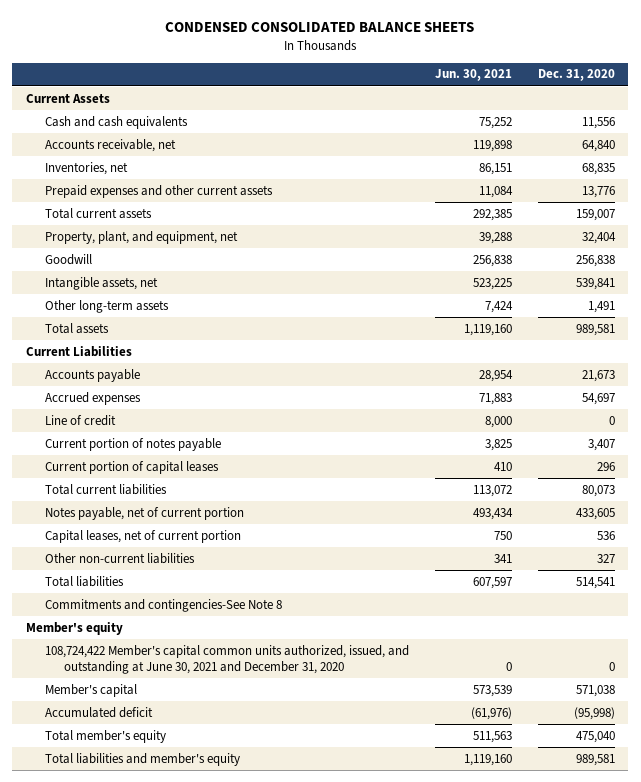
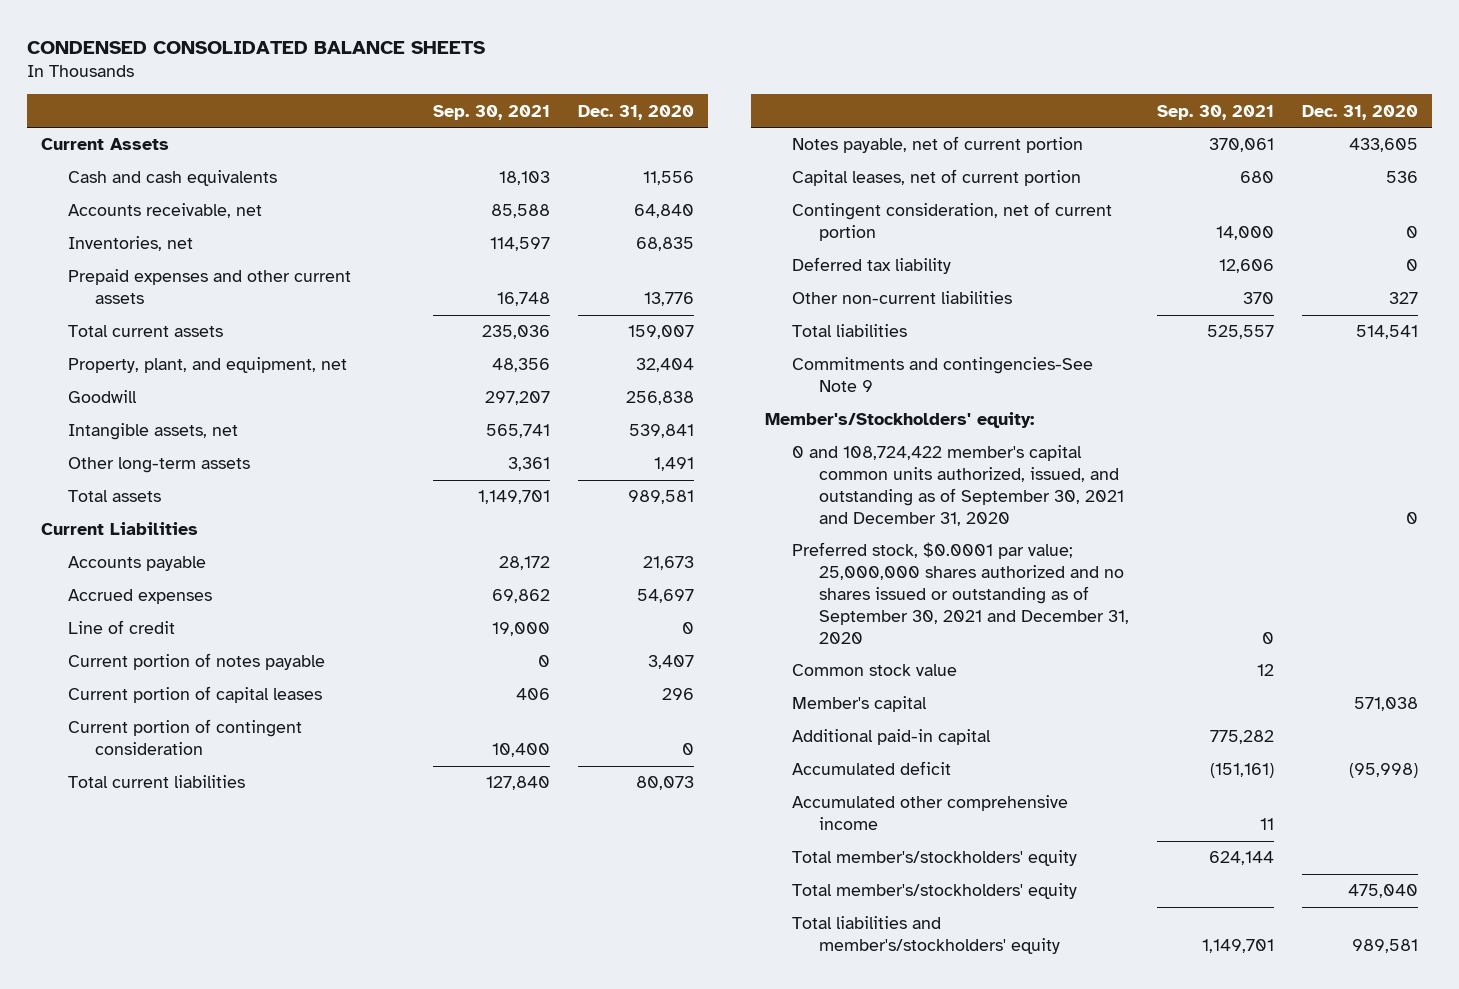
[435,69,513,82] Jun. 30, 2021 -> none
none -> [432,104,550,120] Sep. 30, 2021
none -> [67,719,302,756] Current portion of contingent consideration
none -> [791,202,1112,242] Contingent consideration, net of current portion
none -> [791,257,951,275] Deferred tax liability
[44,598,282,612] Commitments and contingencies-See Note 8 -> [791,357,1093,393] Commitments and contingencies-See Note 9
[25,621,123,635] Member's equity -> [764,412,1034,429] Member's/Stockholders' equity:
[44,644,409,674] 108,724,422 Member's capital common units authorized, issued, and outstanding at June 30, 2021 and December 31, 2020 -> [791,445,1124,526] 0 and 108,724,422 member's capital common units authorized, issued, and outstanding as of September 30, 2021 and December 31, 2020
none -> [791,542,1129,644] Preferred stock, $0.0001 par value; 25,000,000 shares authorized and no shares issued or outstanding as of September 30, 2021 and December 31, 2020
none -> [791,664,957,677] Common stock value
none -> [791,729,991,746] Additional paid-in capital
none -> [791,795,1068,831] Accumulated other comprehensive income
none -> [791,850,1077,867] Total member's/stockholders' equity
[44,729,166,743] Total member's equity -> [791,883,1077,900] Total member's/stockholders' equity
[44,752,240,766] Total liabilities and member's equity -> [791,916,1060,955] Total liabilities and member's/stockholders' equity

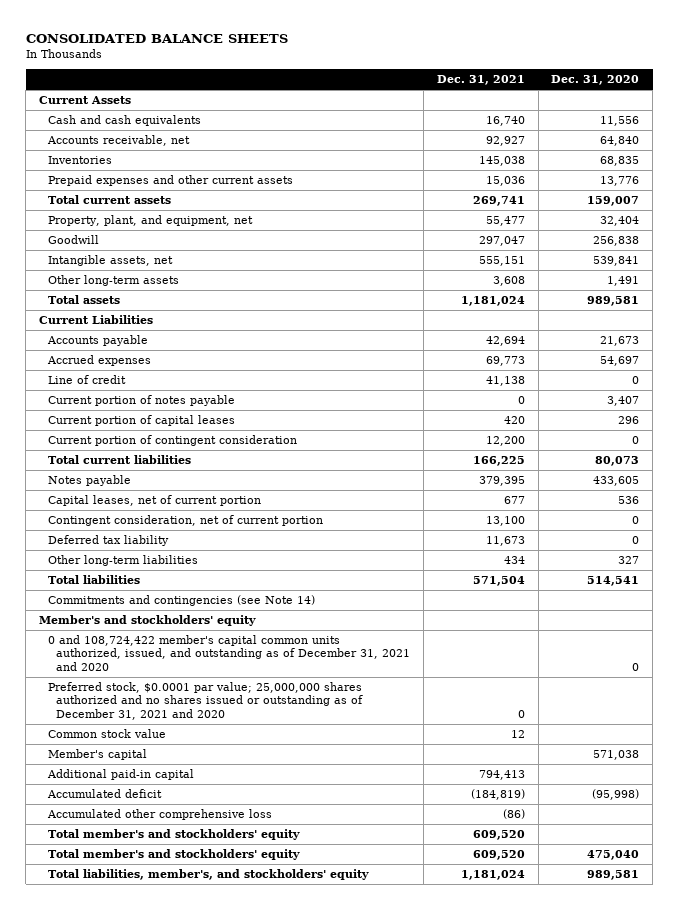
[26,40,485,54] CONDENSED CONSOLIDATED BALANCE SHEETS -> [25,33,288,43] CONSOLIDATED BALANCE SHEETS
[432,104,550,120] Sep. 30, 2021 -> none
none -> [436,75,525,86] Dec. 31, 2021
[67,236,193,252] Inventories, net -> [47,155,112,164] Inventories
[791,136,1083,154] Notes payable, net of current portion -> [47,474,131,486] Notes payable
[791,291,1012,305] Other non-current liabilities -> [47,554,198,566] Other long-term liabilities
[791,357,1093,393] Commitments and contingencies-See Note 9 -> [47,594,315,606] Commitments and contingencies (see Note 14)
[764,412,1034,429] Member's/Stockholders' equity: -> [38,614,256,626] Member's and stockholders' equity
[791,445,1124,526] 0 and 108,724,422 member's capital common units authorized, issued, and outstanding as of September 30, 2021 and December 31, 2020 -> [47,634,411,671] 0 and 108,724,422 member's capital common units authorized, issued, and outstanding as of December 31, 2021 and 2020
[791,542,1129,644] Preferred stock, $0.0001 par value; 25,000,000 shares authorized and no shares issued or outstanding as of September 30, 2021 and December 31, 2020 -> [47,681,364,720] Preferred stock, $0.0001 par value; 25,000,000 shares authorized and no shares issued or outstanding as of December 31, 2021 and 2020
[791,795,1068,831] Accumulated other comprehensive income -> [46,808,272,820] Accumulated other comprehensive loss
[791,850,1077,867] Total member's/stockholders' equity -> [47,828,300,840] Total member's and stockholders' equity
[791,883,1077,900] Total member's/stockholders' equity -> [47,848,300,860] Total member's and stockholders' equity
[791,916,1060,955] Total liabilities and member's/stockholders' equity -> [47,868,369,880] Total liabilities, member's, and stockholders' equity

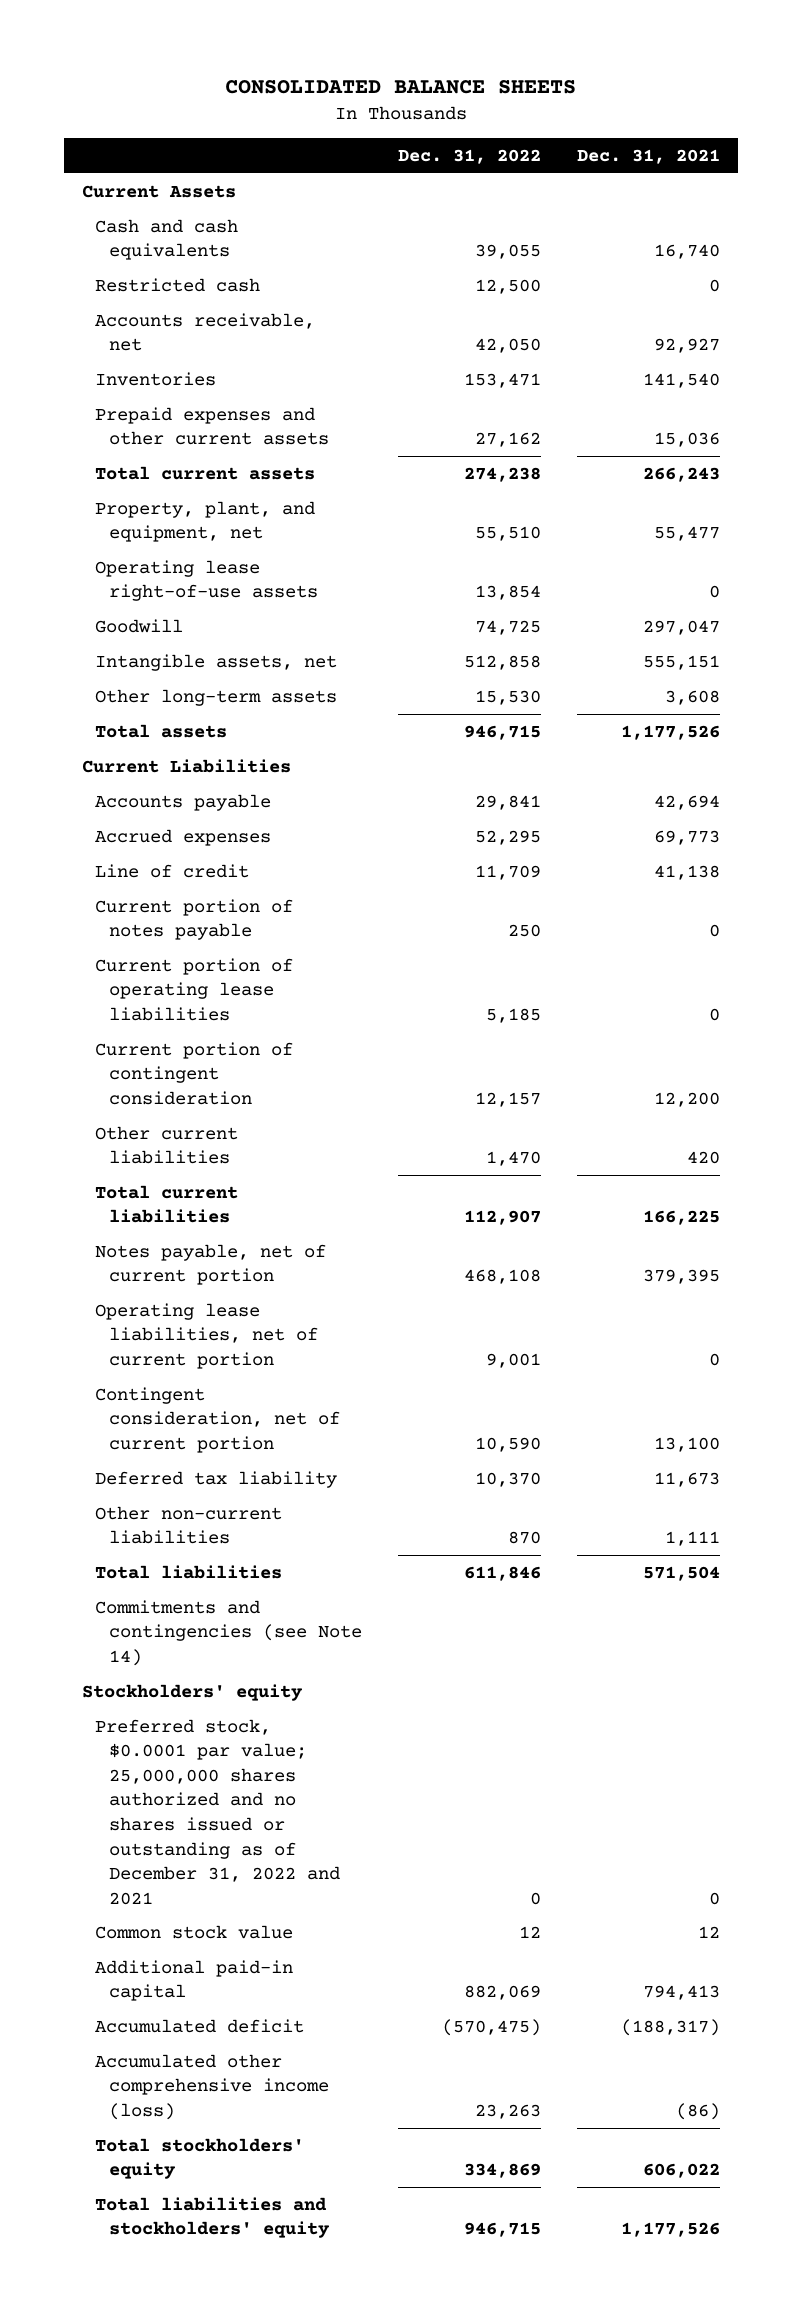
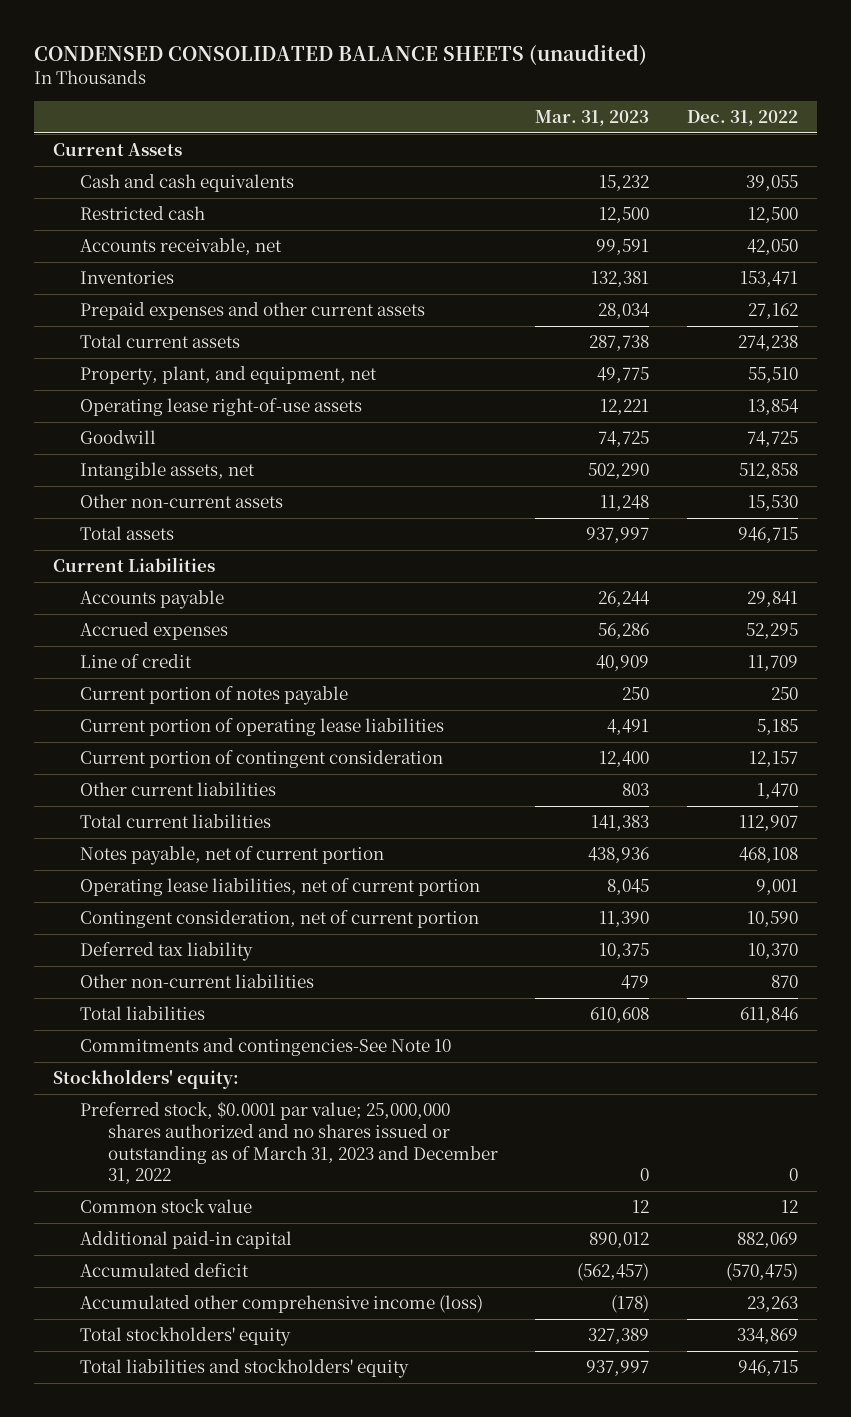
[224,80,576,95] CONSOLIDATED BALANCE SHEETS -> [33,43,647,65] CONDENSED CONSOLIDATED BALANCE SHEETS (unaudited)
[576,149,720,165] Dec. 31, 2021 -> none
none -> [535,110,650,127] Mar. 31, 2023
[95,688,338,706] Other long-term assets -> [80,494,284,509] Other non-current assets
[95,1599,363,1666] Commitments and contingencies (see Note 14) -> [80,1038,452,1057] Commitments and contingencies-See Note 10
[81,1683,303,1701] Stockholders' equity -> [52,1069,239,1090] Stockholders' equity:
[95,1718,341,1905] Preferred stock, $0.0001 par value; 25,000,000 shares authorized and no shares issued or outstanding as of December 31, 2022 and 2021 -> [80,1101,498,1185] Preferred stock, $0.0001 par value; 25,000,000 shares authorized and no shares issued or outstanding as of March 31, 2023 and December 31, 2022

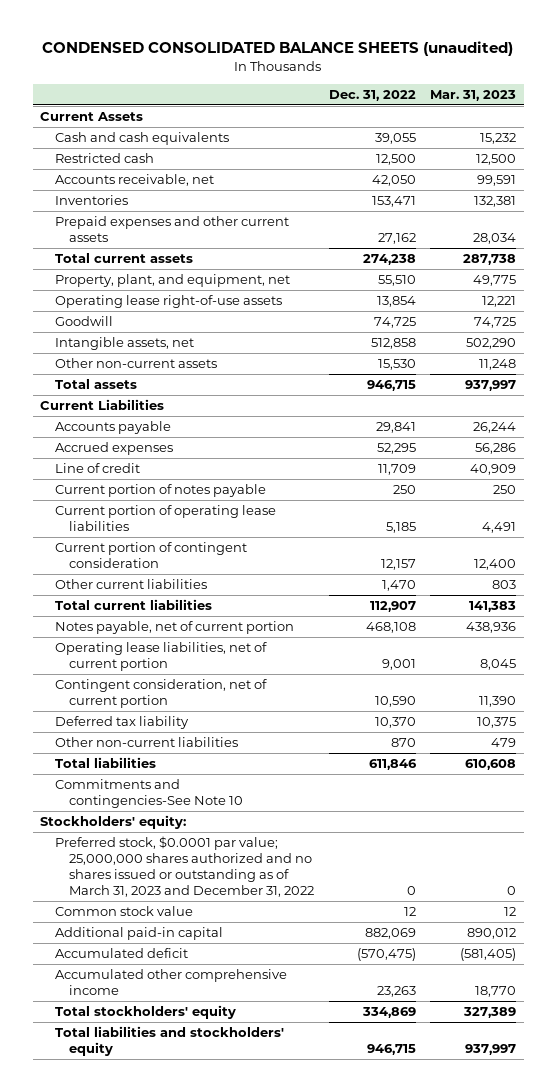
[577,1263,650,1282] (562,457) -> [460,947,517,961] (581,405)
[80,1295,484,1314] Accumulated other comprehensive income (loss) -> [54,968,287,995] Accumulated other comprehensive income
[611,1295,650,1314] (178) -> [475,985,517,997] 18,770

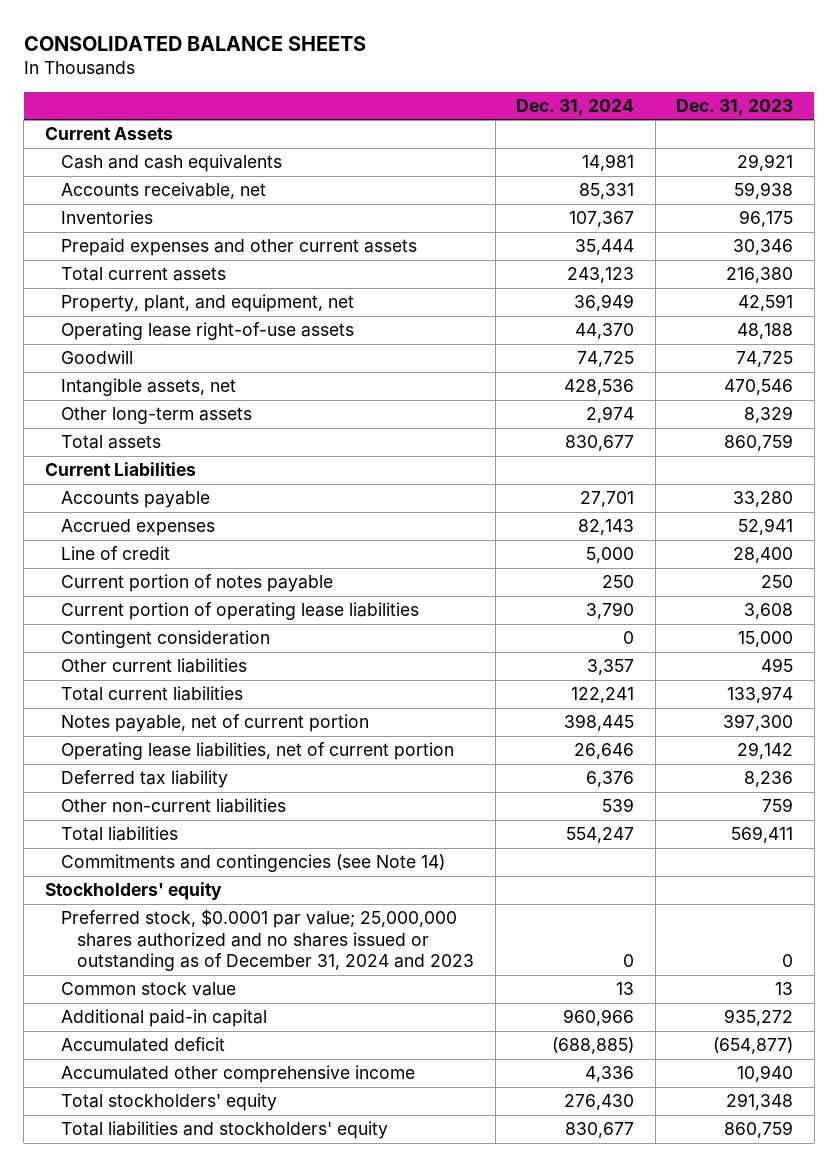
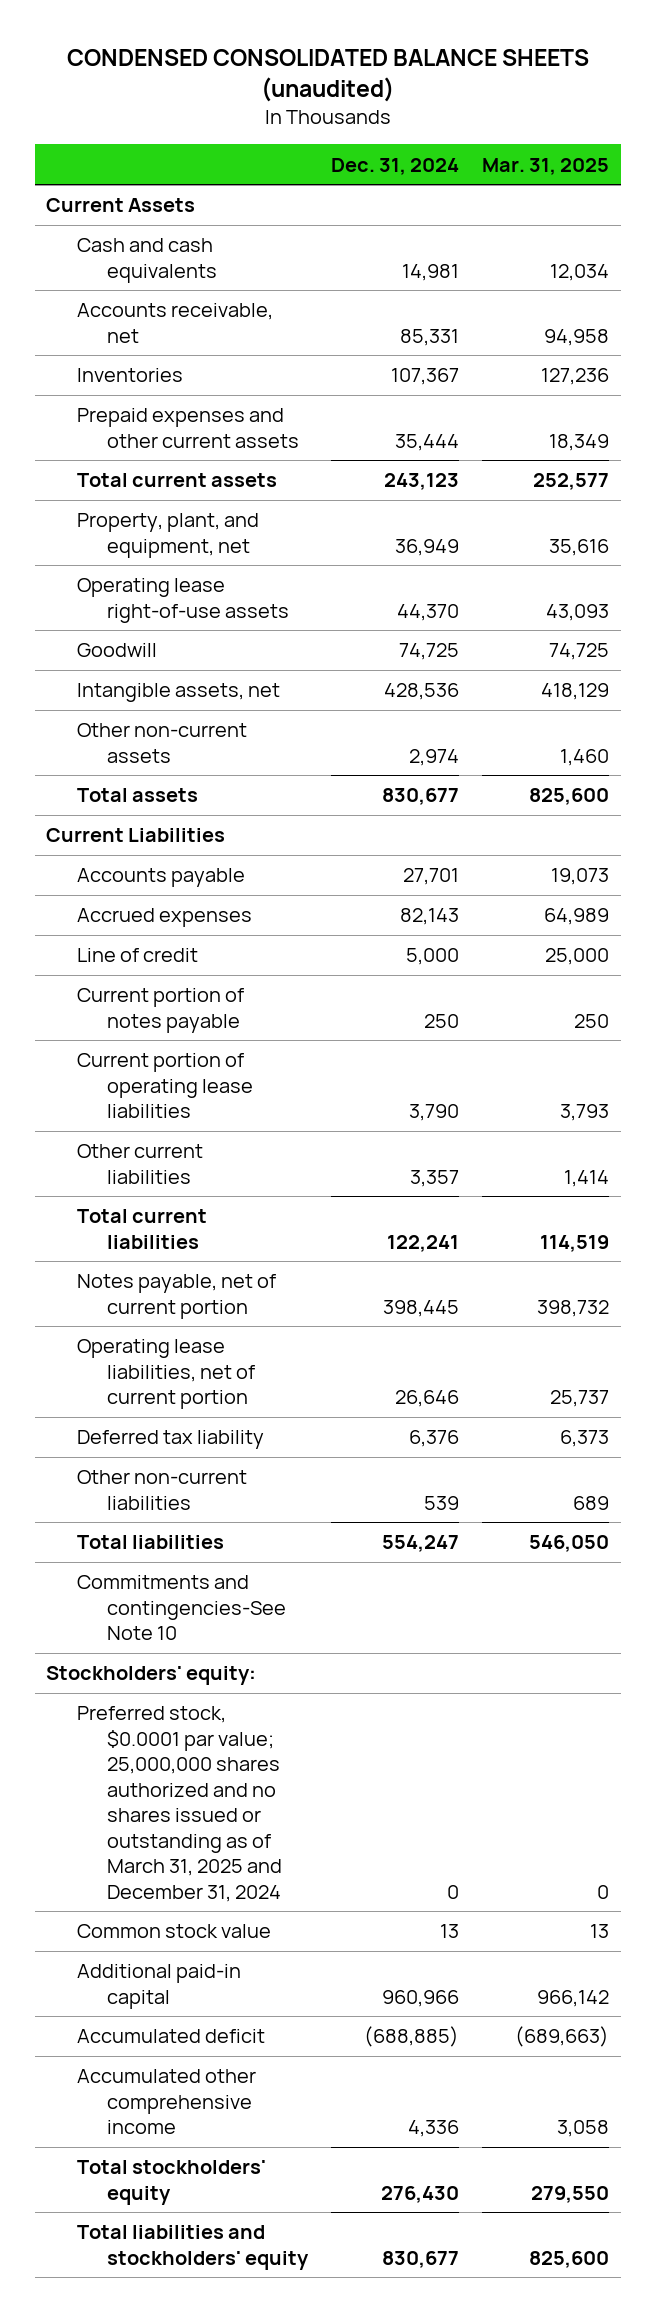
[23,35,366,51] CONSOLIDATED BALANCE SHEETS -> [66,49,589,103] CONDENSED CONSOLIDATED BALANCE SHEETS (unaudited)
[676,98,794,116] Dec. 31, 2023 -> none
none -> [482,157,610,175] Mar. 31, 2025
[61,407,253,425] Other long-term assets -> [76,723,247,763] Other non-current assets
[61,630,271,649] Contingent consideration -> none
[61,854,446,873] Commitments and contingencies (see Note 14) -> [76,1575,287,1641] Commitments and contingencies-See Note 10
[44,882,222,901] Stockholders' equity -> [46,1666,257,1686] Stockholders' equity:
[61,909,475,972] Preferred stock, $0.0001 par value; 25,000,000 shares authorized and no shares issued or outstanding as of December 31, 2024 and 2023 -> [76,1706,283,1902] Preferred stock, $0.0001 par value; 25,000,000 shares authorized and no shares issued or outstanding as of March 31, 2025 and December 31, 2024

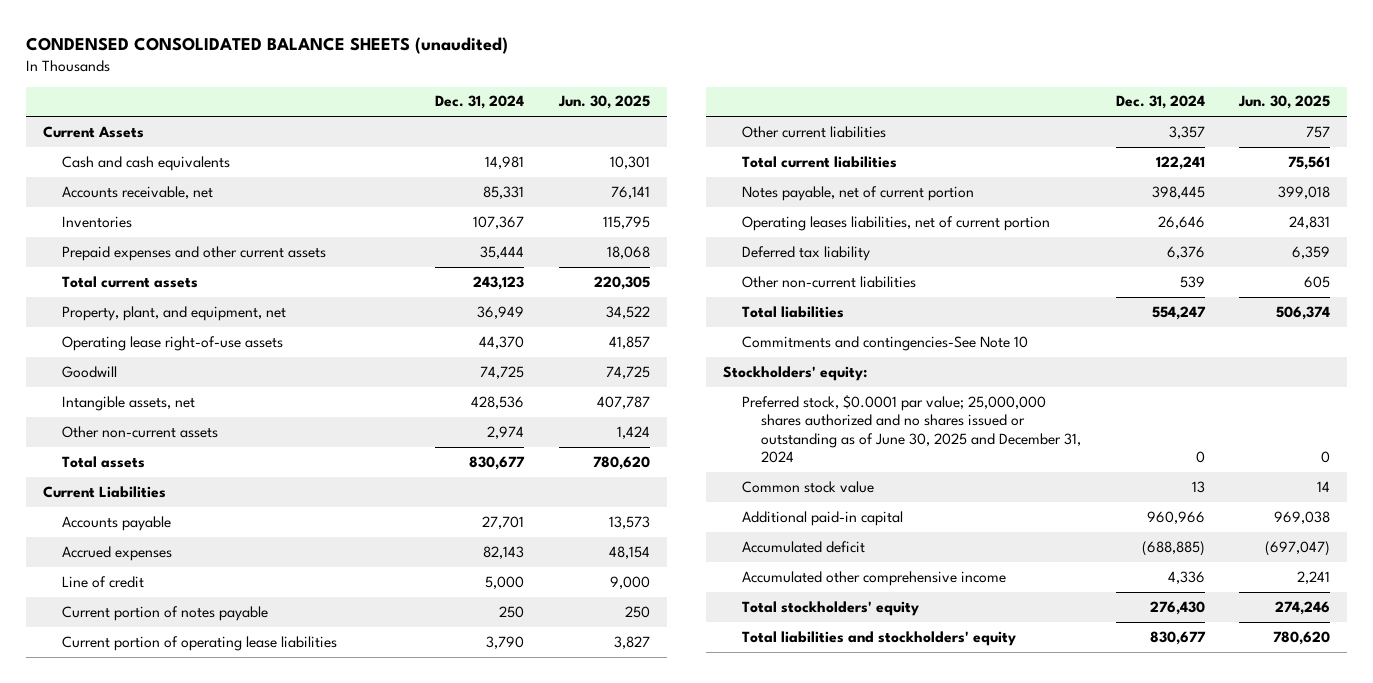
[482,157,610,175] Mar. 31, 2025 -> none
none -> [557,95,650,110] Jun. 30, 2025
[76,1339,256,1410] Operating lease liabilities, net of current portion -> [742,215,1051,231] Operating leases liabilities, net of current portion
[76,1706,283,1902] Preferred stock, $0.0001 par value; 25,000,000 shares authorized and no shares issued or outstanding as of March 31, 2025 and December 31, 2024 -> [742,394,1082,463] Preferred stock, $0.0001 par value; 25,000,000 shares authorized and no shares issued or outstanding as of June 30, 2025 and December 31, 2024

